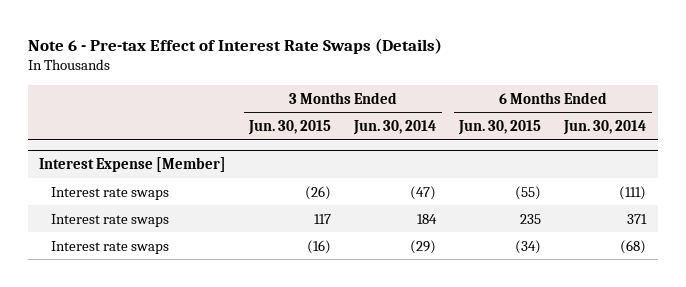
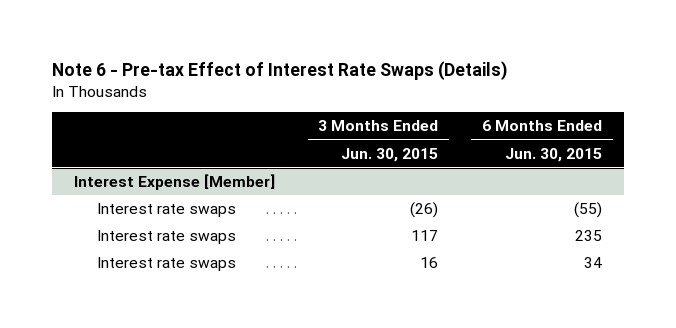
[353,120,437,136] Jun. 30, 2014 -> none
[563,120,647,136] Jun. 30, 2014 -> none
[307,239,332,254] (16) -> [420,257,439,269] 16
[515,239,542,254] (34) -> [583,257,602,269] 34

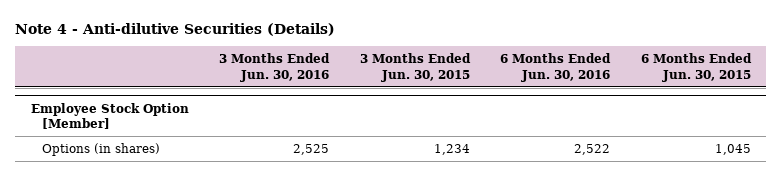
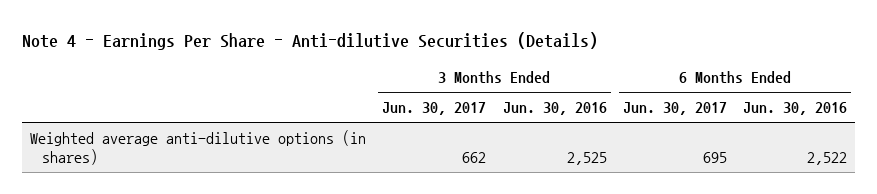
[15,23,336,37] Note 4 - Anti-dilutive Securities (Details) -> [22,32,599,51] Note 4 - Earnings Per Share - Anti-dilutive Securities (Details)
[359,53,471,82] 3 Months Ended Jun. 30, 2015 -> none
[640,53,752,82] 6 Months Ended Jun. 30, 2015 -> none
none -> [382,102,487,116] Jun. 30, 2017
none -> [622,102,727,116] Jun. 30, 2017
[30,102,189,130] Employee Stock Option [Member] -> none
[42,142,161,156] Options (in shares) -> [30,130,367,166] Weighted average anti-dilutive options (in shares)

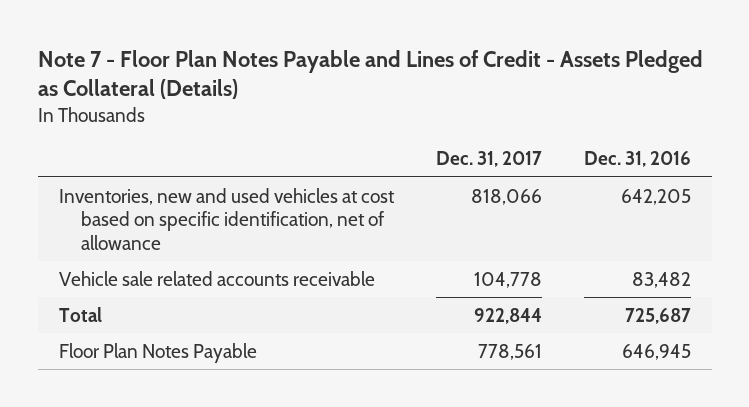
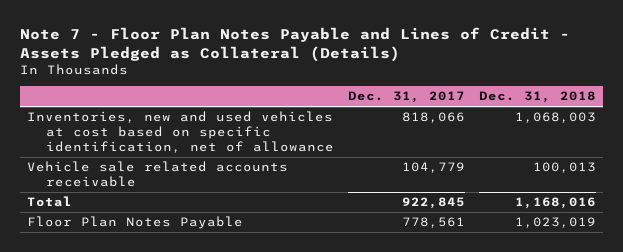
[583,151,691,168] Dec. 31, 2016 -> none
none -> [479,91,597,104] Dec. 31, 2018
[473,271,542,288] 104,778 -> [401,162,465,174] 104,779
[473,307,542,324] 922,844 -> [401,197,465,210] 922,845

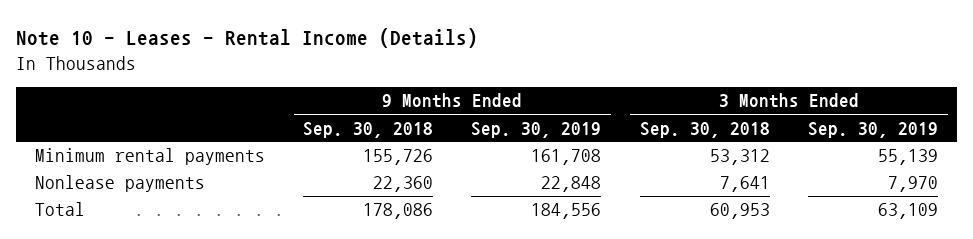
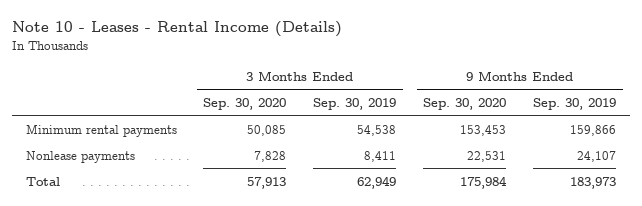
[303,121,434,138] Sep. 30, 2018 -> none
[639,121,770,138] Sep. 30, 2018 -> none
none -> [203,97,287,110] Sep. 30, 2020
none -> [423,97,507,110] Sep. 30, 2020
[531,149,602,166] 161,708 -> [570,124,617,136] 159,866
[878,149,939,166] 55,139 -> [357,124,397,136] 54,538
[541,176,602,193] 22,848 -> [577,150,617,162] 24,107
[888,176,939,193] 7,970 -> [364,150,397,162] 8,411
[531,203,602,220] 184,556 -> [570,176,617,189] 183,973
[878,203,939,220] 63,109 -> [357,175,397,189] 62,949

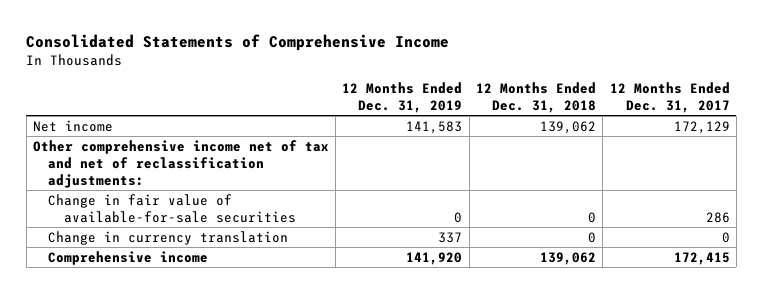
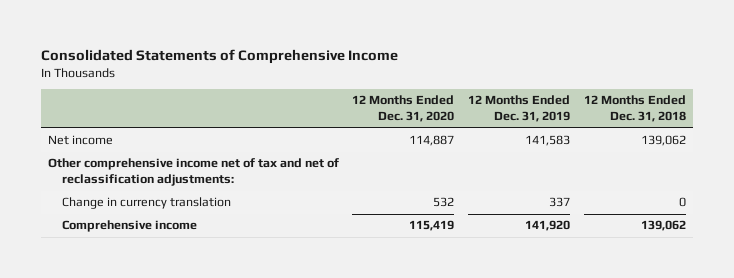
[609,82,730,113] 12 Months Ended Dec. 31, 2017 -> none
none -> [352,95,455,123] 12 Months Ended Dec. 31, 2020
[48,193,297,223] Change in fair value of available-for-sale securities -> none

